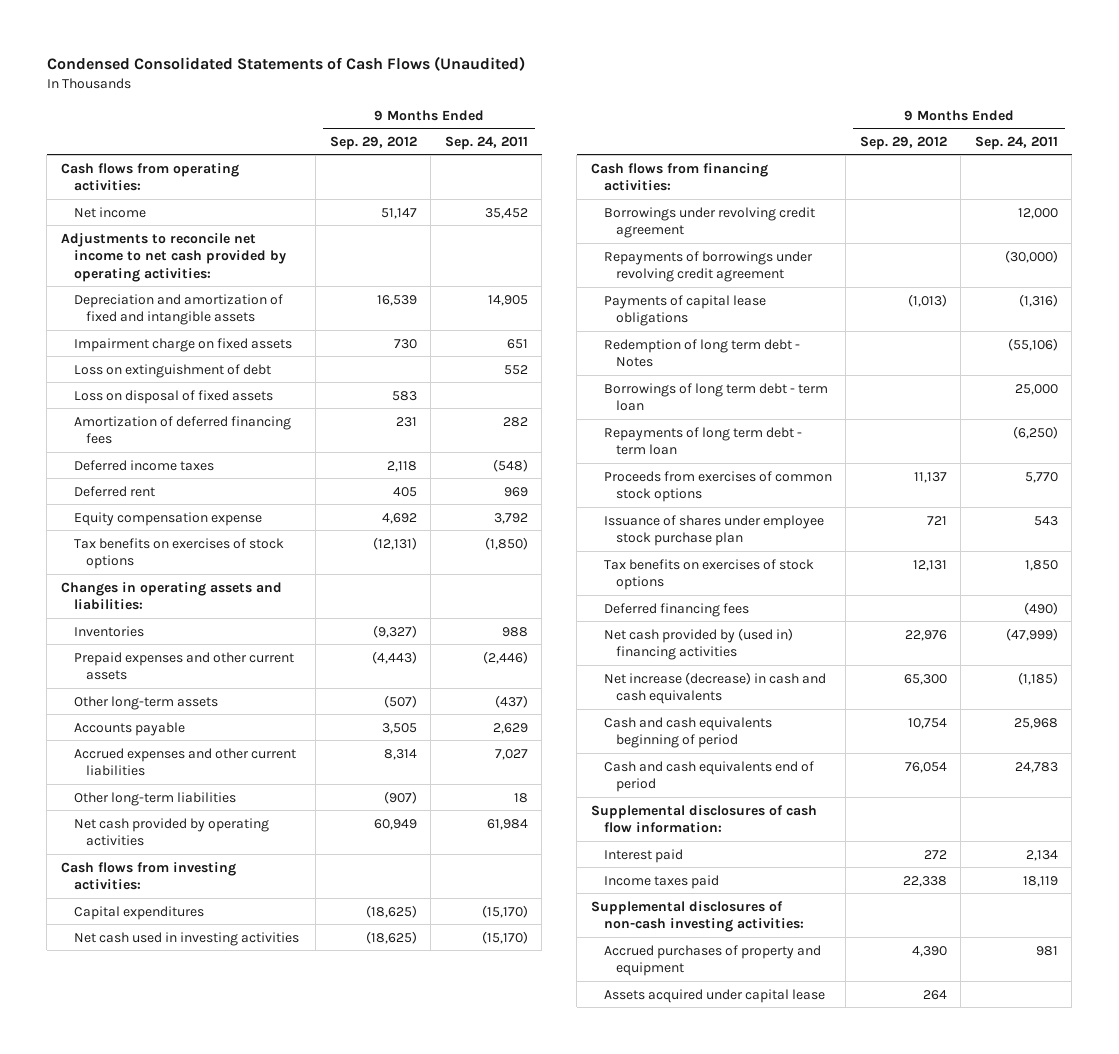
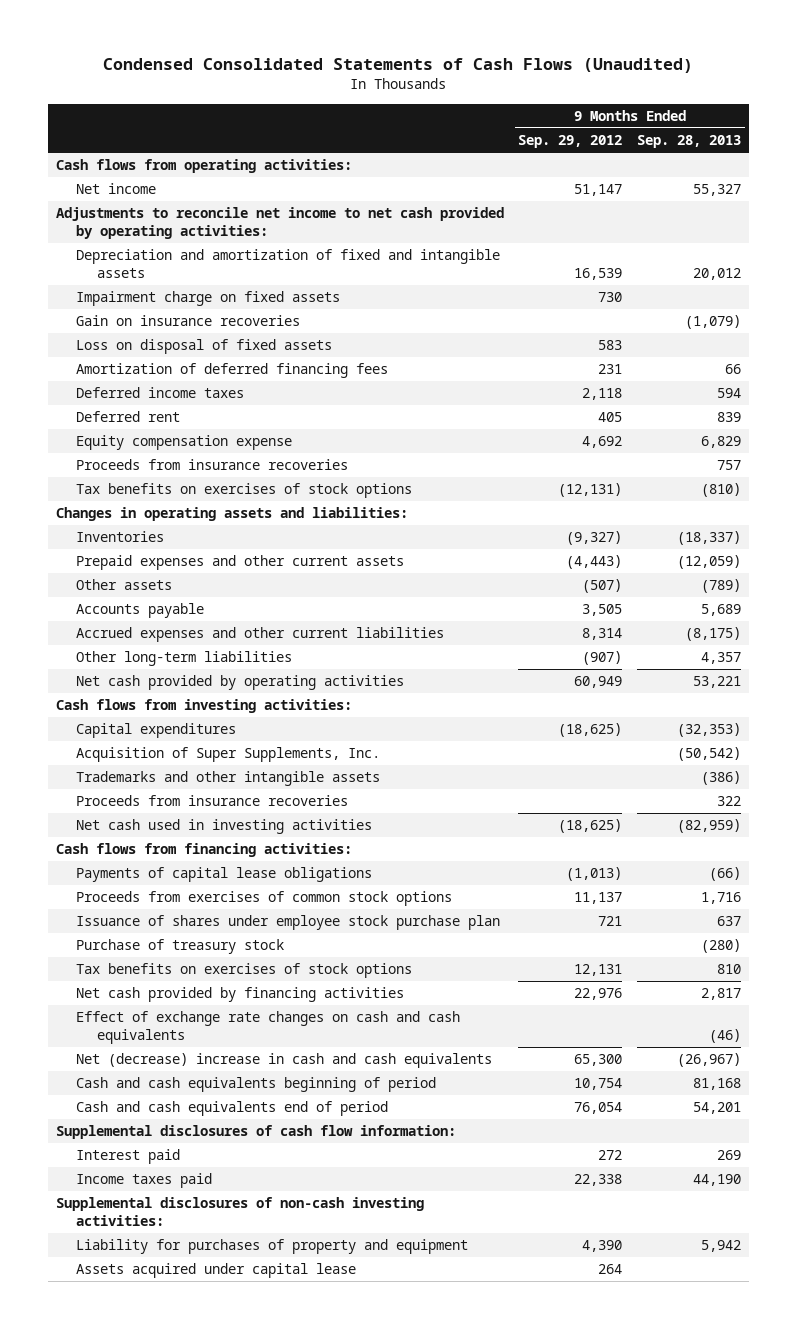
[444,135,528,150] Sep. 24, 2011 -> none
none -> [637,135,742,149] Sep. 28, 2013
[73,363,271,378] Loss on extinguishment of debt -> none
none -> [76,315,301,327] Gain on insurance recoveries
none -> [76,459,349,471] Proceeds from insurance recoveries
[73,695,218,710] Other long-term assets -> [76,579,173,591] Other assets
none -> [76,747,381,763] Acquisition of Super Supplements, Inc.
none -> [76,771,381,787] Trademarks and other intangible assets
none -> [76,795,349,807] Proceeds from insurance recoveries
[603,206,815,239] Borrowings under revolving credit agreement -> none
[603,250,813,283] Repayments of borrowings under revolving credit agreement -> none
[603,338,800,368] Redemption of long term debt - Notes -> none
[603,382,828,412] Borrowings of long term debt - term loan -> none
[603,426,802,456] Repayments of long term debt - term loan -> none
none -> [76,939,285,955] Purchase of treasury stock
[603,602,749,617] Deferred financing fees -> none
[603,627,793,661] Net cash provided by (used in) financing activities -> [76,987,405,1003] Net cash provided by financing activities
none -> [76,1011,461,1045] Effect of exchange rate changes on cash and cash equivalents
[603,671,826,705] Net increase (decrease) in cash and cash equivalents -> [76,1053,493,1069] Net (decrease) increase in cash and cash equivalents
[603,944,821,977] Accrued purchases of property and equipment -> [76,1239,469,1255] Liability for purchases of property and equipment

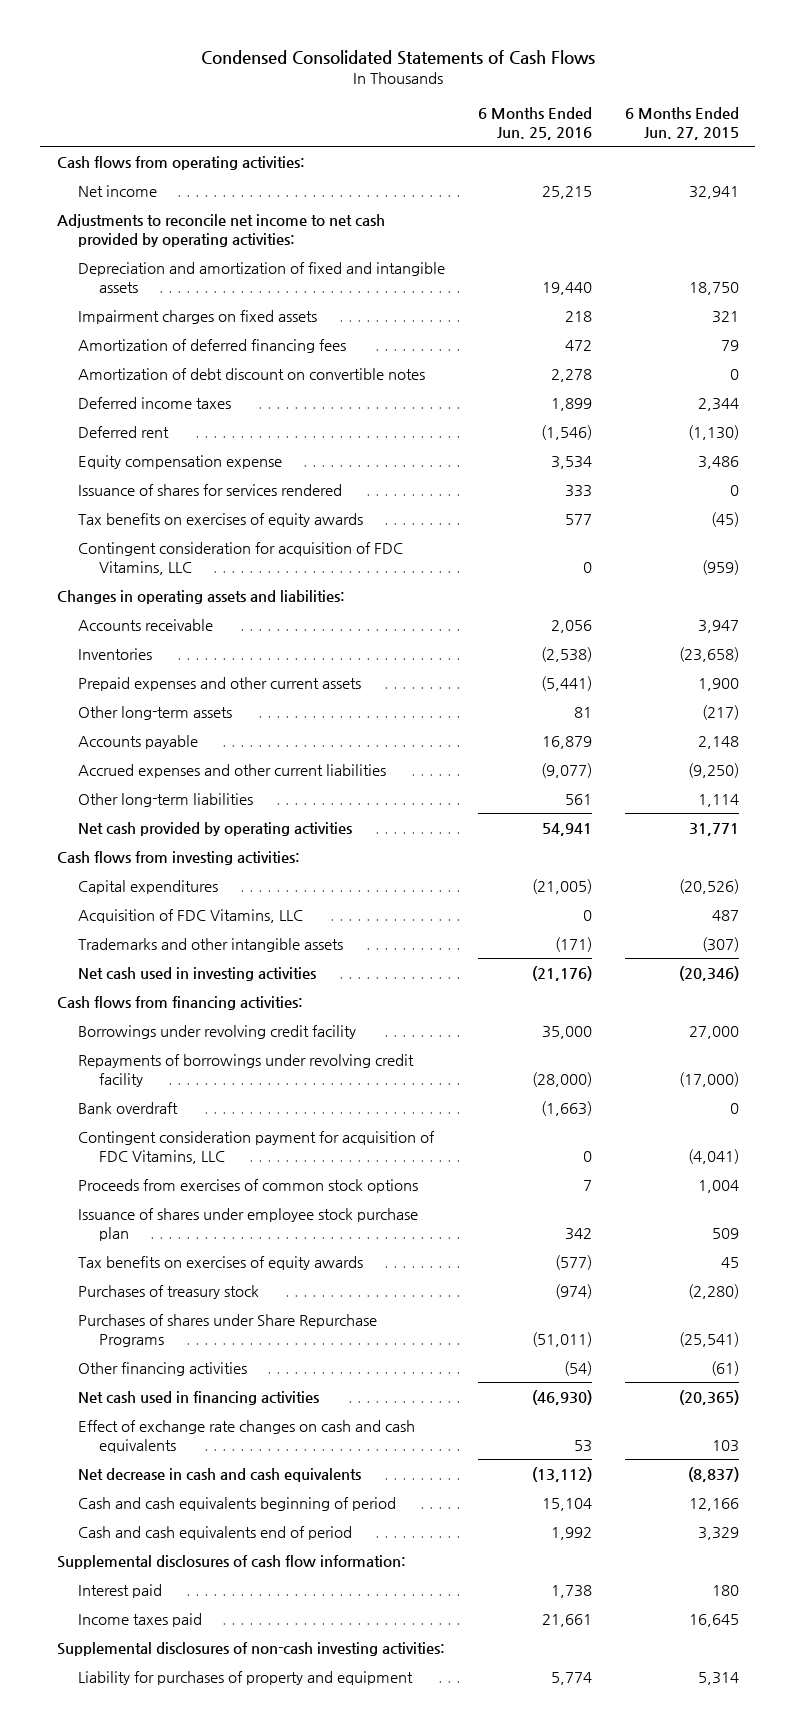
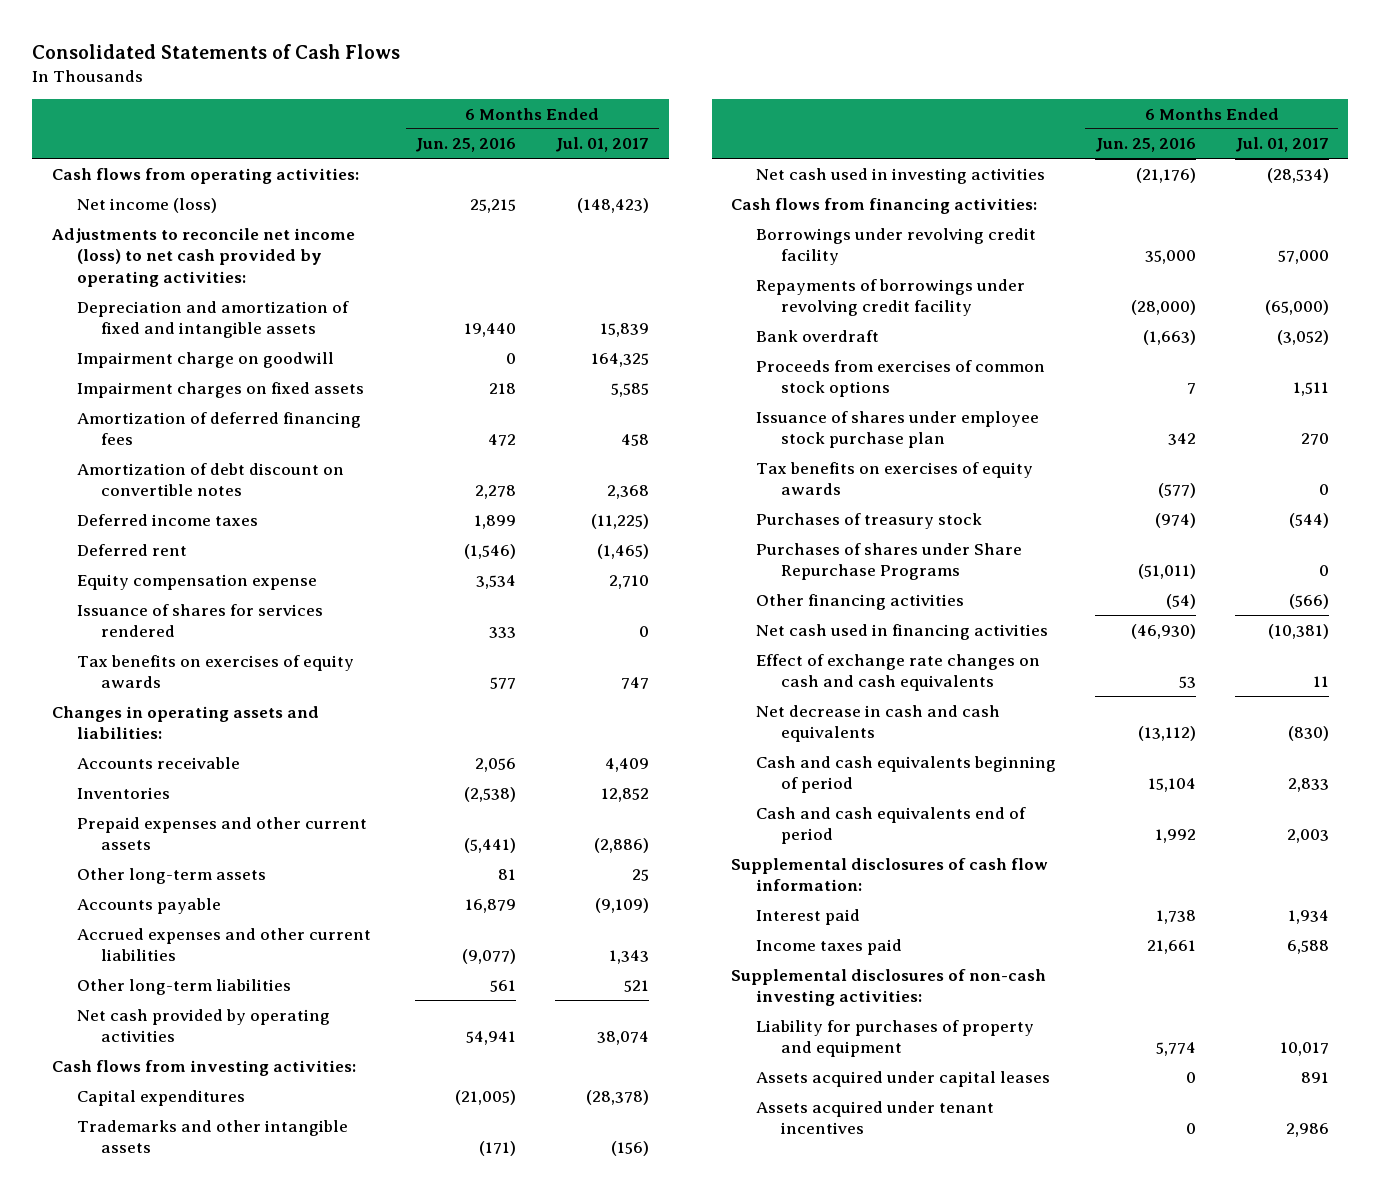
[200,50,595,66] Condensed Consolidated Statements of Cash Flows -> [32,43,401,59] Consolidated Statements of Cash Flows
[624,107,739,141] 6 Months Ended Jun. 27, 2015 -> none
none -> [555,137,650,153] Jul. 01, 2017
[77,184,157,197] Net income -> [76,197,217,213] Net income (loss)
[56,213,385,247] Adjustments to reconcile net income to net cash provided by operating activities: -> [50,227,355,287] Adjustments to reconcile net income (loss) to net cash provided by operating activities:
none -> [76,351,334,368] Impairment charge on goodwill
[77,541,403,575] Contingent consideration for acquisition of FDC Vitamins, LLC -> none
[77,908,303,923] Acquisition of FDC Vitamins, LLC -> none
[77,1130,435,1164] Contingent consideration payment for acquisition of FDC Vitamins, LLC -> none
none -> [755,1070,1050,1087] Assets acquired under capital leases
none -> [755,1100,994,1135] Assets acquired under tenant incentives

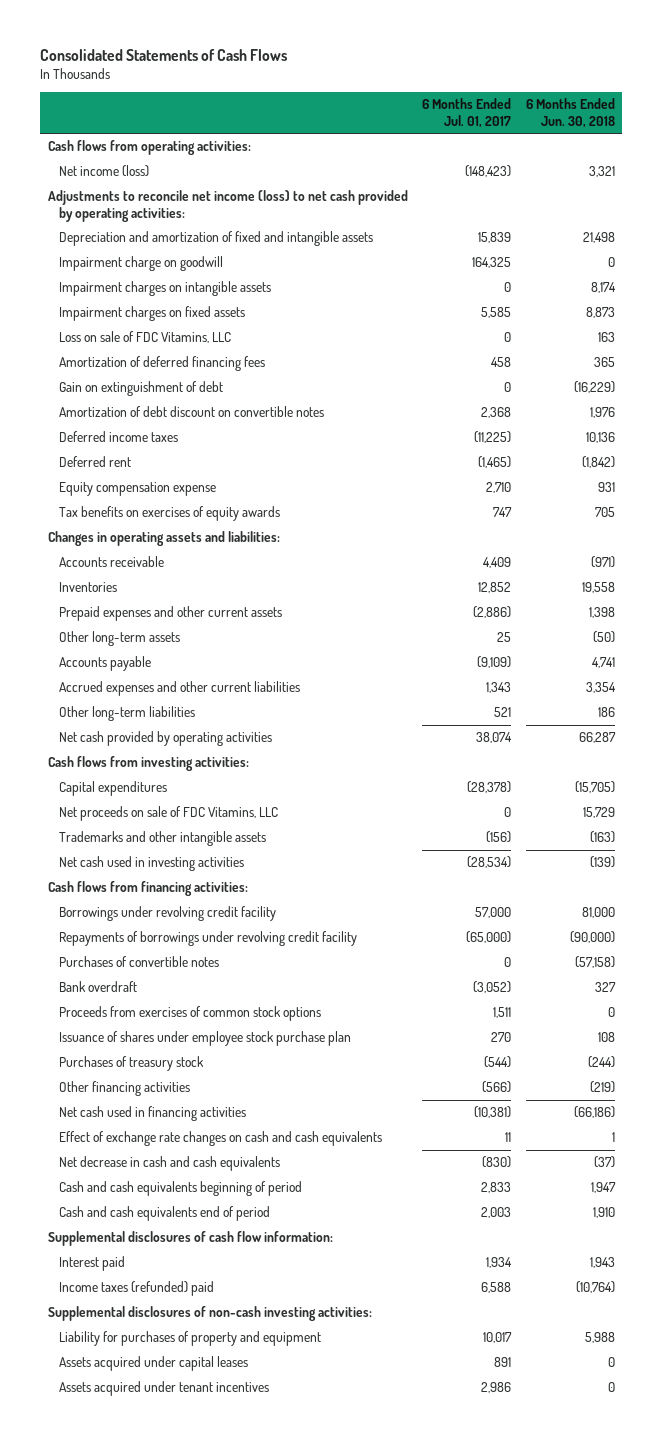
[415,138,517,153] Jun. 25, 2016 -> none
none -> [526,98,616,128] 6 Months Ended Jun. 30, 2018
none -> [58,281,271,297] Impairment charges on intangible assets
none -> [58,331,231,344] Loss on sale of FDC Vitamins, LLC
none -> [58,381,223,397] Gain on extinguishment of debt
[76,603,323,638] Issuance of shares for services rendered -> none
none -> [58,806,278,822] Net proceeds on sale of FDC Vitamins, LLC
none -> [58,956,219,968] Purchases of convertible notes
[755,461,1033,496] Tax benefits on exercises of equity awards -> none
[755,542,1022,581] Purchases of shares under Share Repurchase Programs -> none
[755,938,902,955] Income taxes paid -> [58,1281,214,1297] Income taxes (refunded) paid

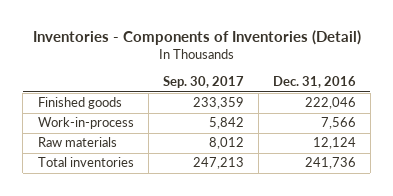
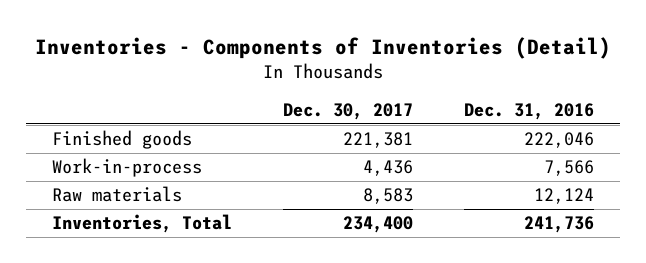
[162,76,244,89] Sep. 30, 2017 -> none
none -> [283,103,414,121] Dec. 30, 2017
[37,157,134,168] Total inventories -> [51,214,232,234] Inventories, Total

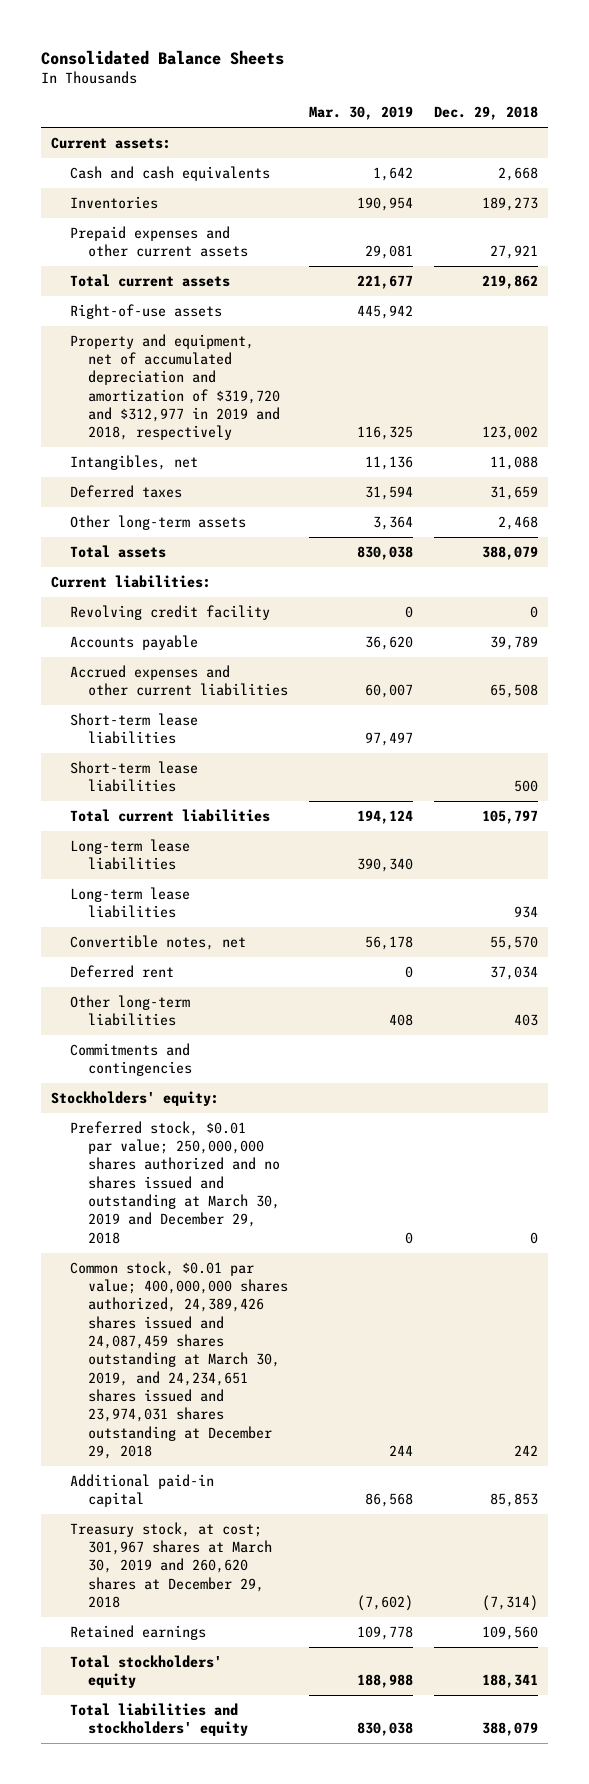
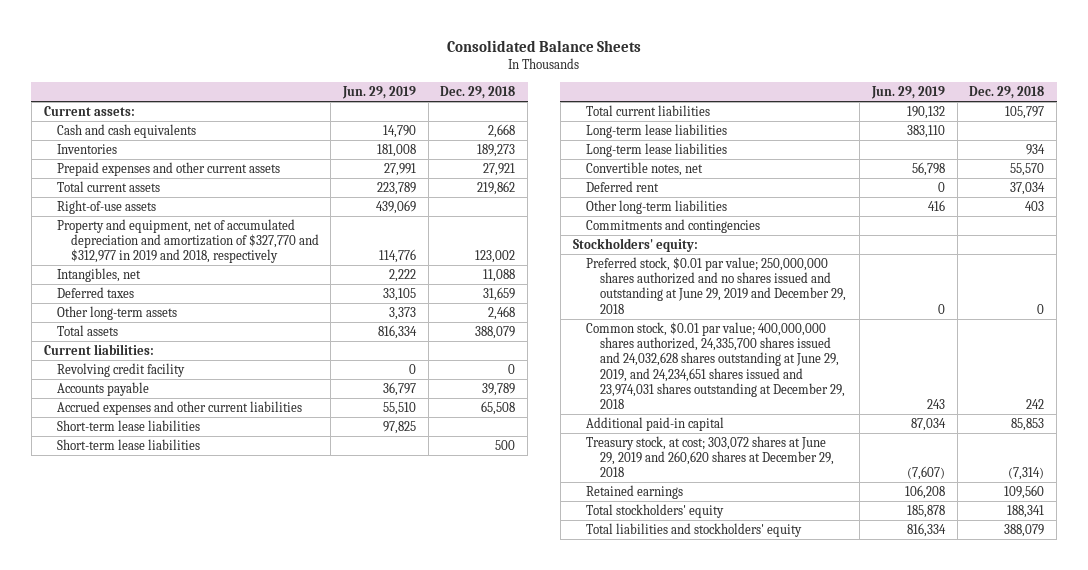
[309,106,414,121] Mar. 30, 2019 -> none
none -> [341,86,416,100] Jun. 29, 2019
[69,333,281,441] Property and equipment, net of accumulated depreciation and amortization of $319,720 and $312,977 in 2019 and 2018, respectively -> [57,218,319,264] Property and equipment, net of accumulated depreciation and amortization of $327,770 and $312,977 in 2019 and 2018, respectively
[69,1120,281,1244] Preferred stock, $0.01 par value; 250,000,000 shares authorized and no shares issued and outstanding at March 30, 2019 and December 29, 2018 -> [586,256,846,314] Preferred stock, $0.01 par value; 250,000,000 shares authorized and no shares issued and outstanding at June 29, 2019 and December 29, 2018
[69,1260,289,1460] Common stock, $0.01 par value; 400,000,000 shares authorized, 24,389,426 shares issued and 24,087,459 shares outstanding at March 30, 2019, and 24,234,651 shares issued and 23,974,031 shares outstanding at December 29, 2018 -> [586,321,845,410] Common stock, $0.01 par value; 400,000,000 shares authorized, 24,335,700 shares issued and 24,032,628 shares outstanding at June 29, 2019, and 24,234,651 shares issued and 23,974,031 shares outstanding at December 29, 2018
[69,1521,273,1609] Treasury stock, at cost; 301,967 shares at March 30, 2019 and 260,620 shares at December 29, 2018 -> [586,435,834,478] Treasury stock, at cost; 303,072 shares at June 29, 2019 and 260,620 shares at December 29, 2018

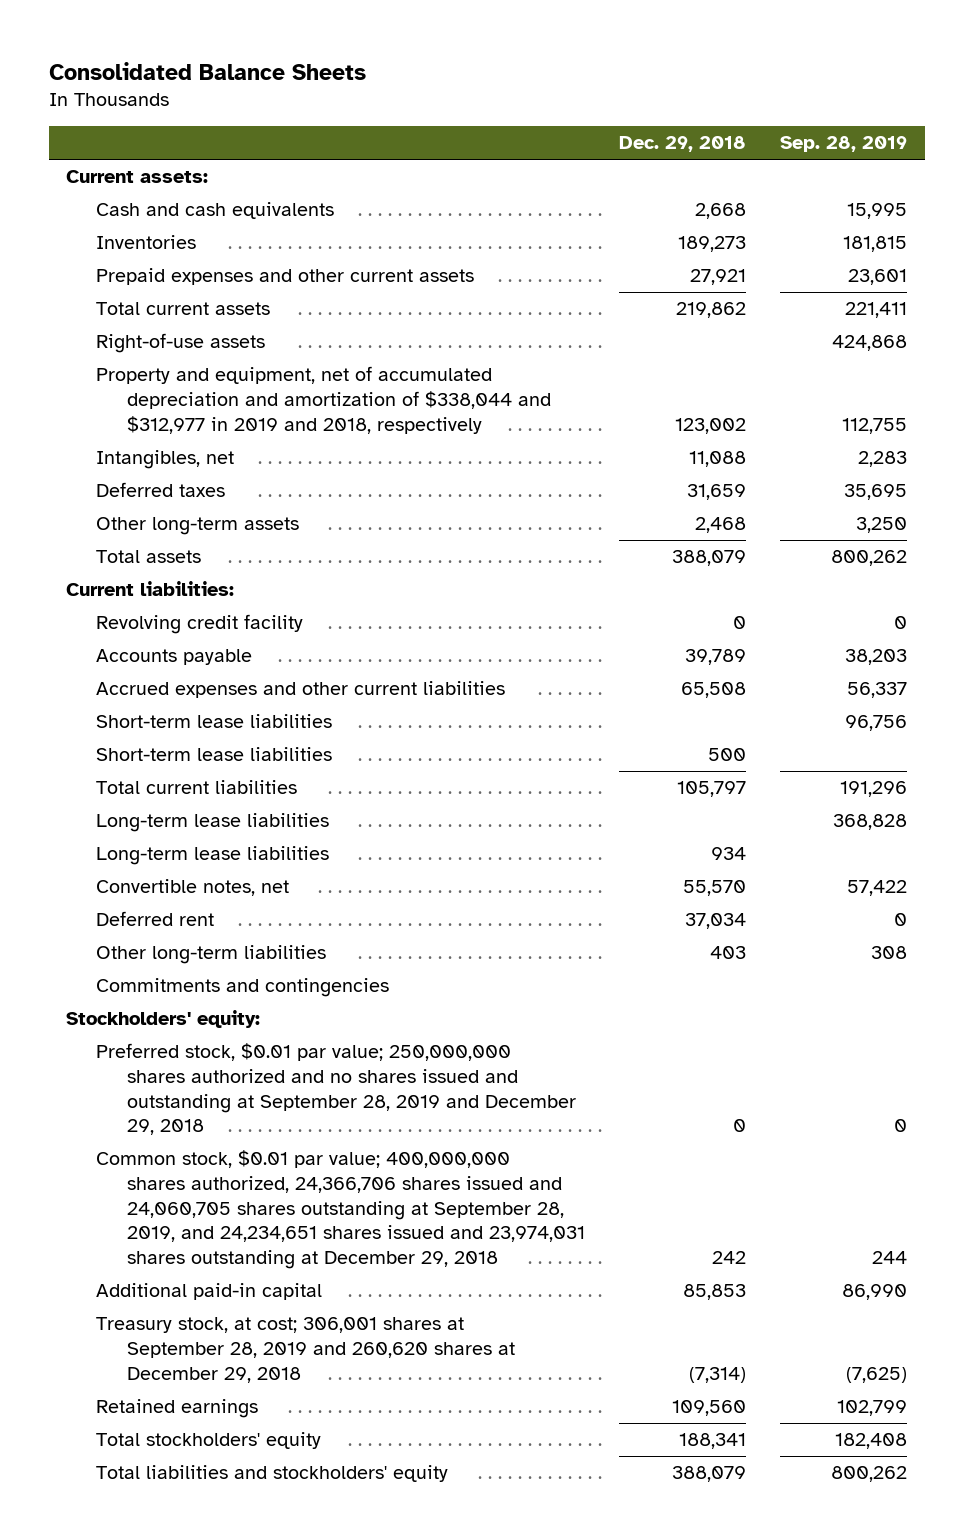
[341,86,416,100] Jun. 29, 2019 -> none
none -> [780,136,908,153] Sep. 28, 2019
[57,218,319,264] Property and equipment, net of accumulated depreciation and amortization of $327,770 and $312,977 in 2019 and 2018, respectively -> [96,366,551,434] Property and equipment, net of accumulated depreciation and amortization of $338,044 and $312,977 in 2019 and 2018, respectively
[586,256,846,314] Preferred stock, $0.01 par value; 250,000,000 shares authorized and no shares issued and outstanding at June 29, 2019 and December 29, 2018 -> [96,1043,576,1136] Preferred stock, $0.01 par value; 250,000,000 shares authorized and no shares issued and outstanding at September 28, 2019 and December 29, 2018
[586,321,845,410] Common stock, $0.01 par value; 400,000,000 shares authorized, 24,335,700 shares issued and 24,032,628 shares outstanding at June 29, 2019, and 24,234,651 shares issued and 23,974,031 shares outstanding at December 29, 2018 -> [96,1150,585,1270] Common stock, $0.01 par value; 400,000,000 shares authorized, 24,366,706 shares issued and 24,060,705 shares outstanding at September 28, 2019, and 24,234,651 shares issued and 23,974,031 shares outstanding at December 29, 2018
[586,435,834,478] Treasury stock, at cost; 303,072 shares at June 29, 2019 and 260,620 shares at December 29, 2018 -> [96,1317,515,1383] Treasury stock, at cost; 306,001 shares at September 28, 2019 and 260,620 shares at December 29, 2018

